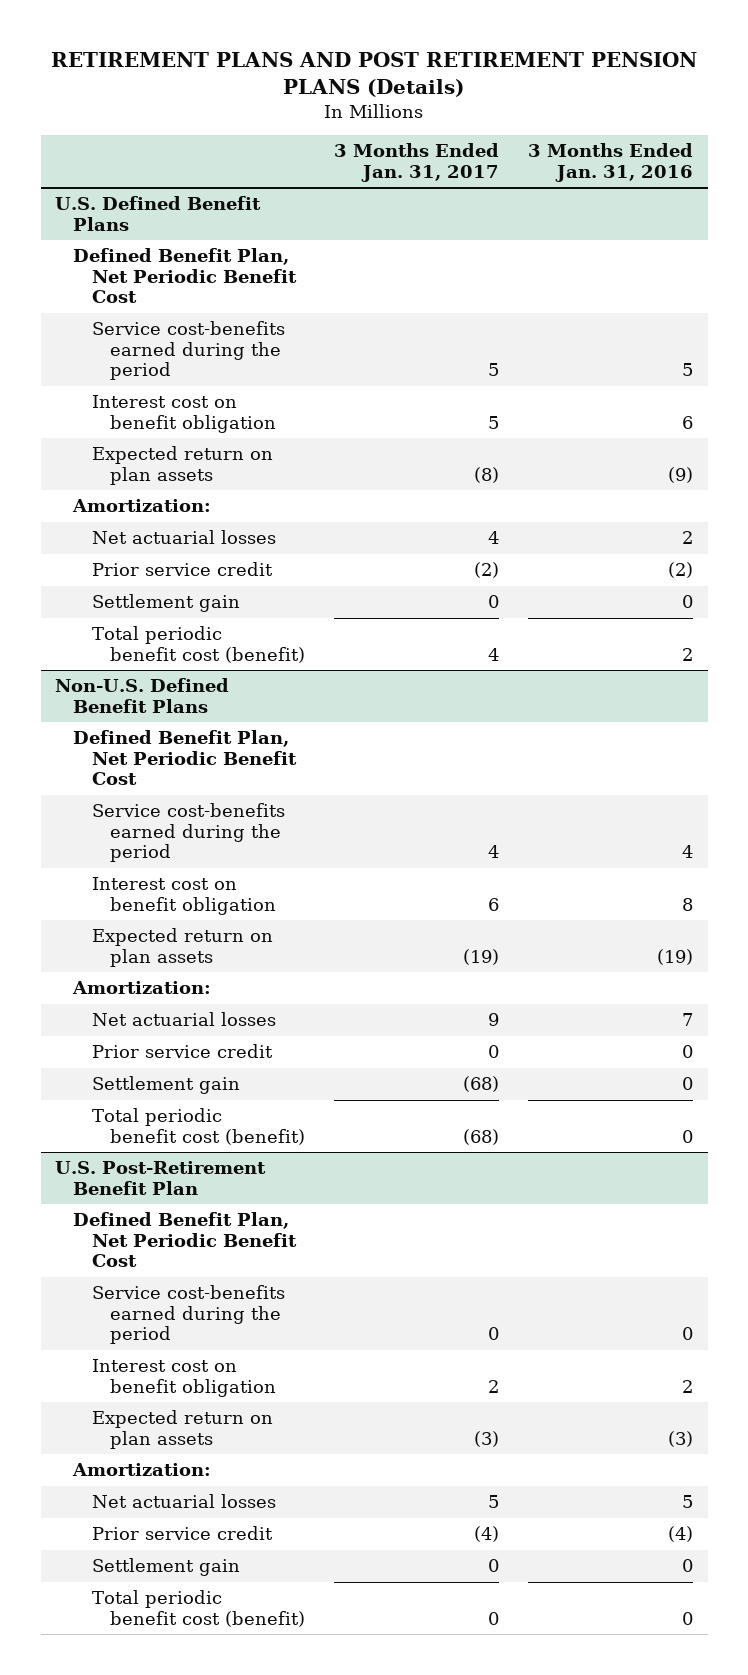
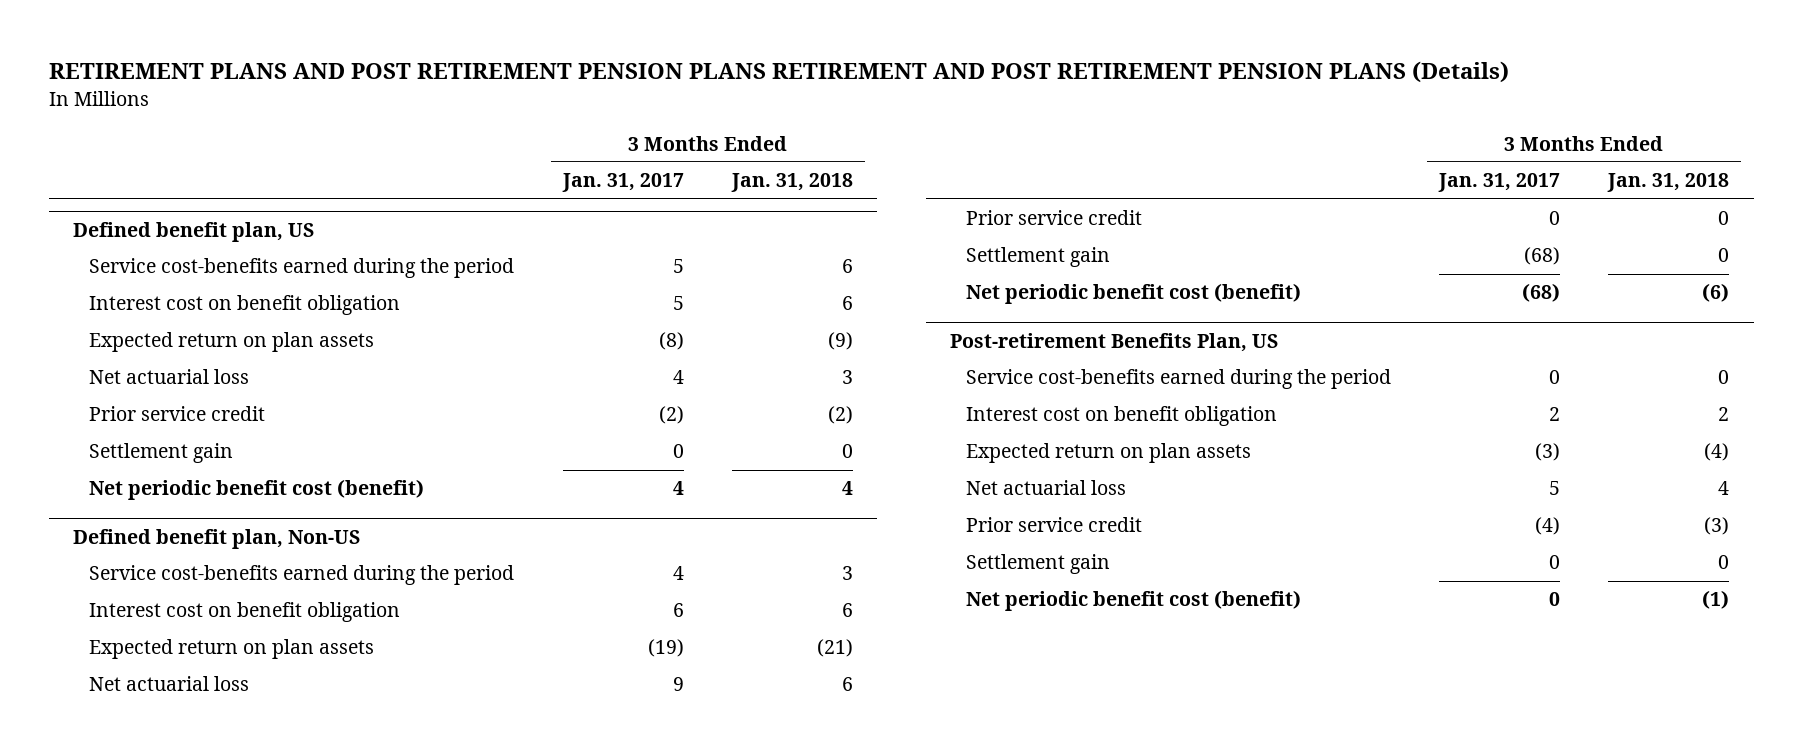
[51,52,698,98] RETIREMENT PLANS AND POST RETIREMENT PENSION PLANS (Details) -> [49,61,1510,84] RETIREMENT PLANS AND POST RETIREMENT PENSION PLANS RETIREMENT AND POST RETIREMENT PENSION PLANS (Details)
[528,143,694,182] 3 Months Ended Jan. 31, 2016 -> none
none -> [730,173,853,193] Jan. 31, 2018
[73,248,297,304] Defined Benefit Plan, Net Periodic Benefit Cost -> none
[55,196,262,231] U.S. Defined Benefit Plans -> [73,222,315,243] Defined benefit plan, US
[72,499,212,513] Amortization: -> none
[91,530,276,545] Net actuarial losses -> [89,369,250,385] Net actuarial loss
[73,730,297,786] Defined Benefit Plan, Net Periodic Benefit Cost -> none
[91,626,306,663] Total periodic benefit cost (benefit) -> [89,479,425,501] Net periodic benefit cost (benefit)
[55,678,230,713] Non-U.S. Defined Benefit Plans -> [73,529,361,550] Defined benefit plan, Non-US
[72,981,212,995] Amortization: -> none
[91,1012,276,1027] Net actuarial losses -> [89,676,250,692] Net actuarial loss
[73,1212,297,1268] Defined Benefit Plan, Net Periodic Benefit Cost -> none
[91,1108,306,1145] Total periodic benefit cost (benefit) -> [966,283,1302,305] Net periodic benefit cost (benefit)
[55,1161,267,1195] U.S. Post-Retirement Benefit Plan -> [949,333,1278,353] Post-retirement Benefits Plan, US
[72,1463,212,1477] Amortization: -> none
[91,1494,276,1509] Net actuarial losses -> [966,480,1127,496] Net actuarial loss
[91,1590,306,1627] Total periodic benefit cost (benefit) -> [966,590,1302,612] Net periodic benefit cost (benefit)

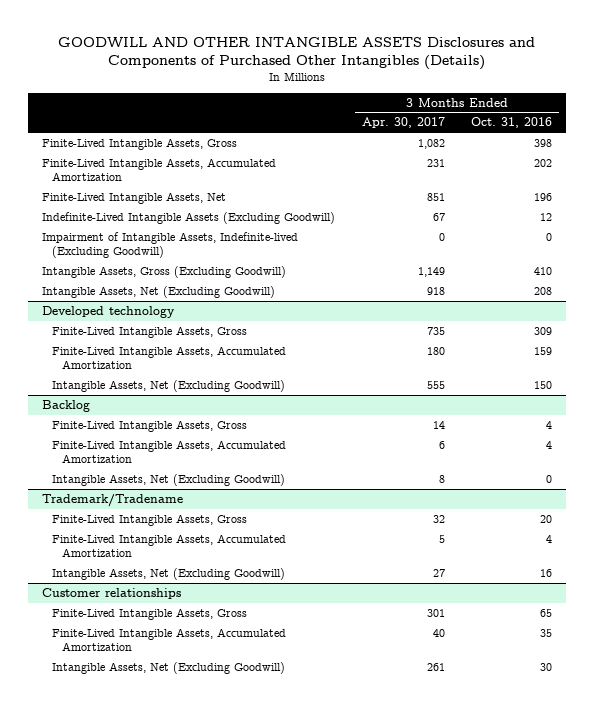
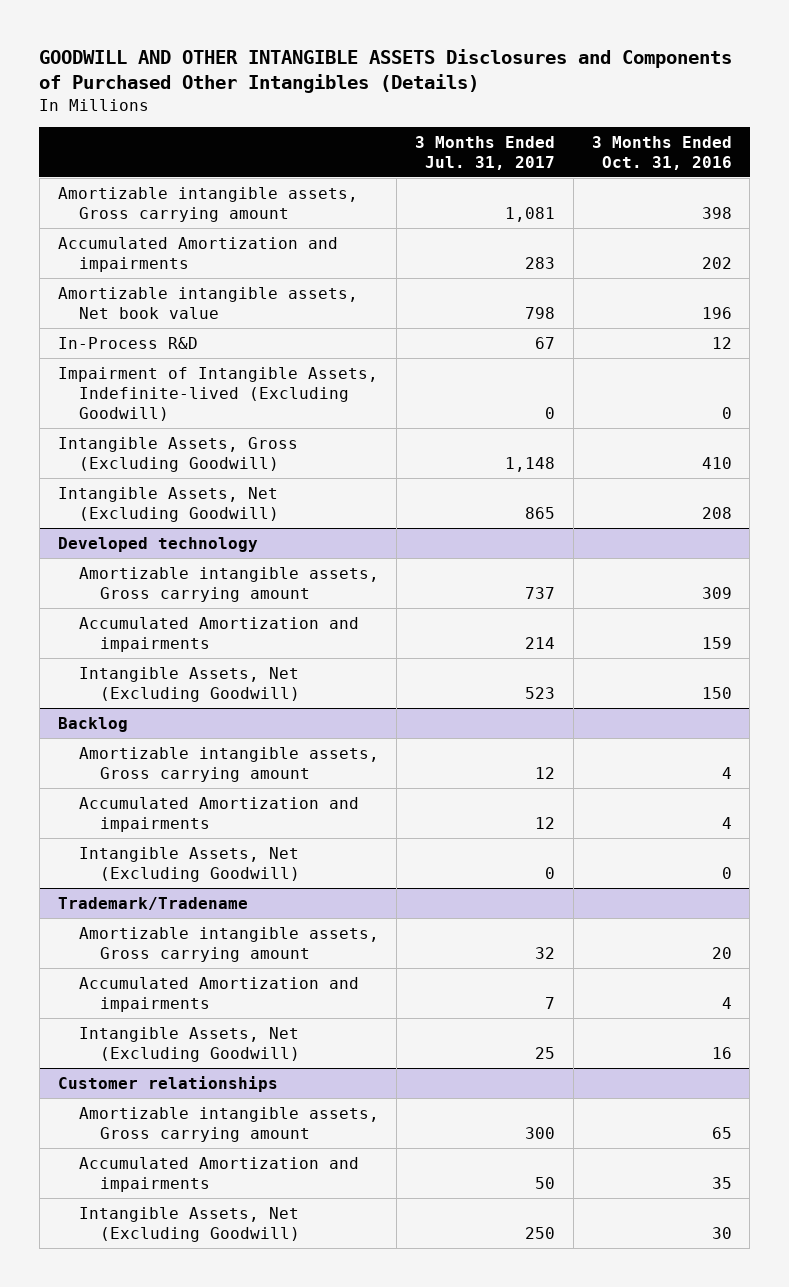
[361,117,445,129] Apr. 30, 2017 -> none
none -> [415,135,556,170] 3 Months Ended Jul. 31, 2017
[41,137,237,150] Finite-Lived Intangible Assets, Gross -> [57,186,358,222] Amortizable intangible assets, Gross carrying amount
[41,157,276,181] Finite-Lived Intangible Assets, Accumulated Amortization -> [57,236,338,272] Accumulated Amortization and impairments
[41,191,226,204] Finite-Lived Intangible Assets, Net -> [57,286,358,319] Amortizable intangible assets, Net book value
[41,211,335,224] Indefinite-Lived Intangible Assets (Excluding Goodwill) -> [57,336,198,349] In-Process R&D
[52,325,248,338] Finite-Lived Intangible Assets, Gross -> [78,566,379,602] Amortizable intangible assets, Gross carrying amount
[52,345,287,369] Finite-Lived Intangible Assets, Accumulated Amortization -> [78,616,359,652] Accumulated Amortization and impairments
[52,419,248,432] Finite-Lived Intangible Assets, Gross -> [78,746,379,782] Amortizable intangible assets, Gross carrying amount
[52,439,287,463] Finite-Lived Intangible Assets, Accumulated Amortization -> [78,796,359,832] Accumulated Amortization and impairments
[52,513,248,526] Finite-Lived Intangible Assets, Gross -> [78,926,379,962] Amortizable intangible assets, Gross carrying amount
[52,533,287,557] Finite-Lived Intangible Assets, Accumulated Amortization -> [78,976,359,1012] Accumulated Amortization and impairments
[52,607,248,620] Finite-Lived Intangible Assets, Gross -> [78,1106,379,1142] Amortizable intangible assets, Gross carrying amount
[52,627,287,651] Finite-Lived Intangible Assets, Accumulated Amortization -> [78,1156,359,1192] Accumulated Amortization and impairments

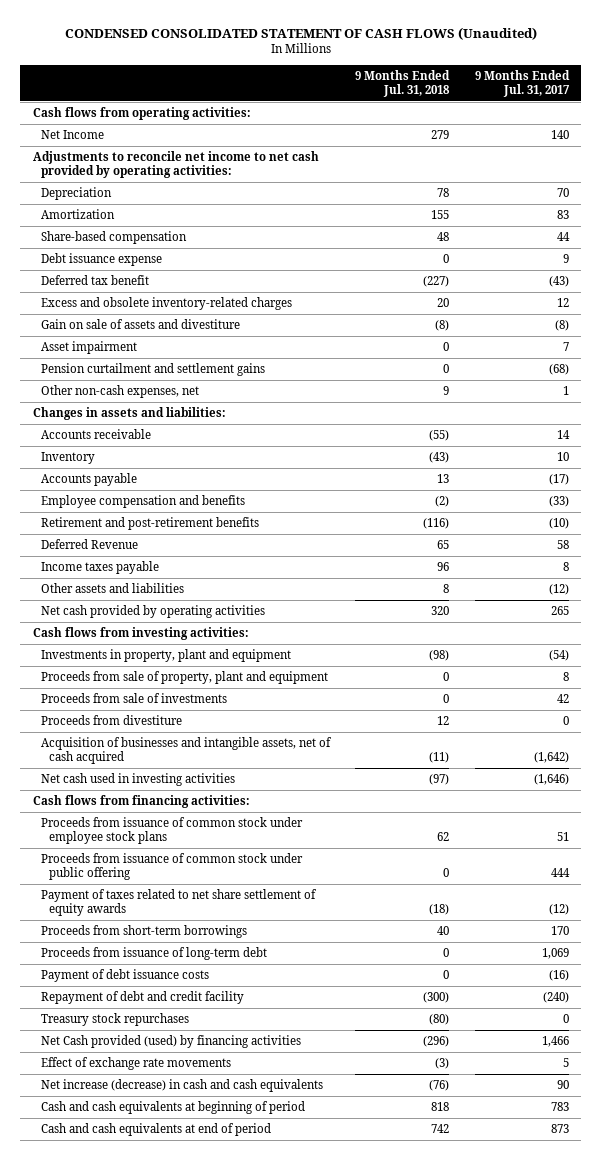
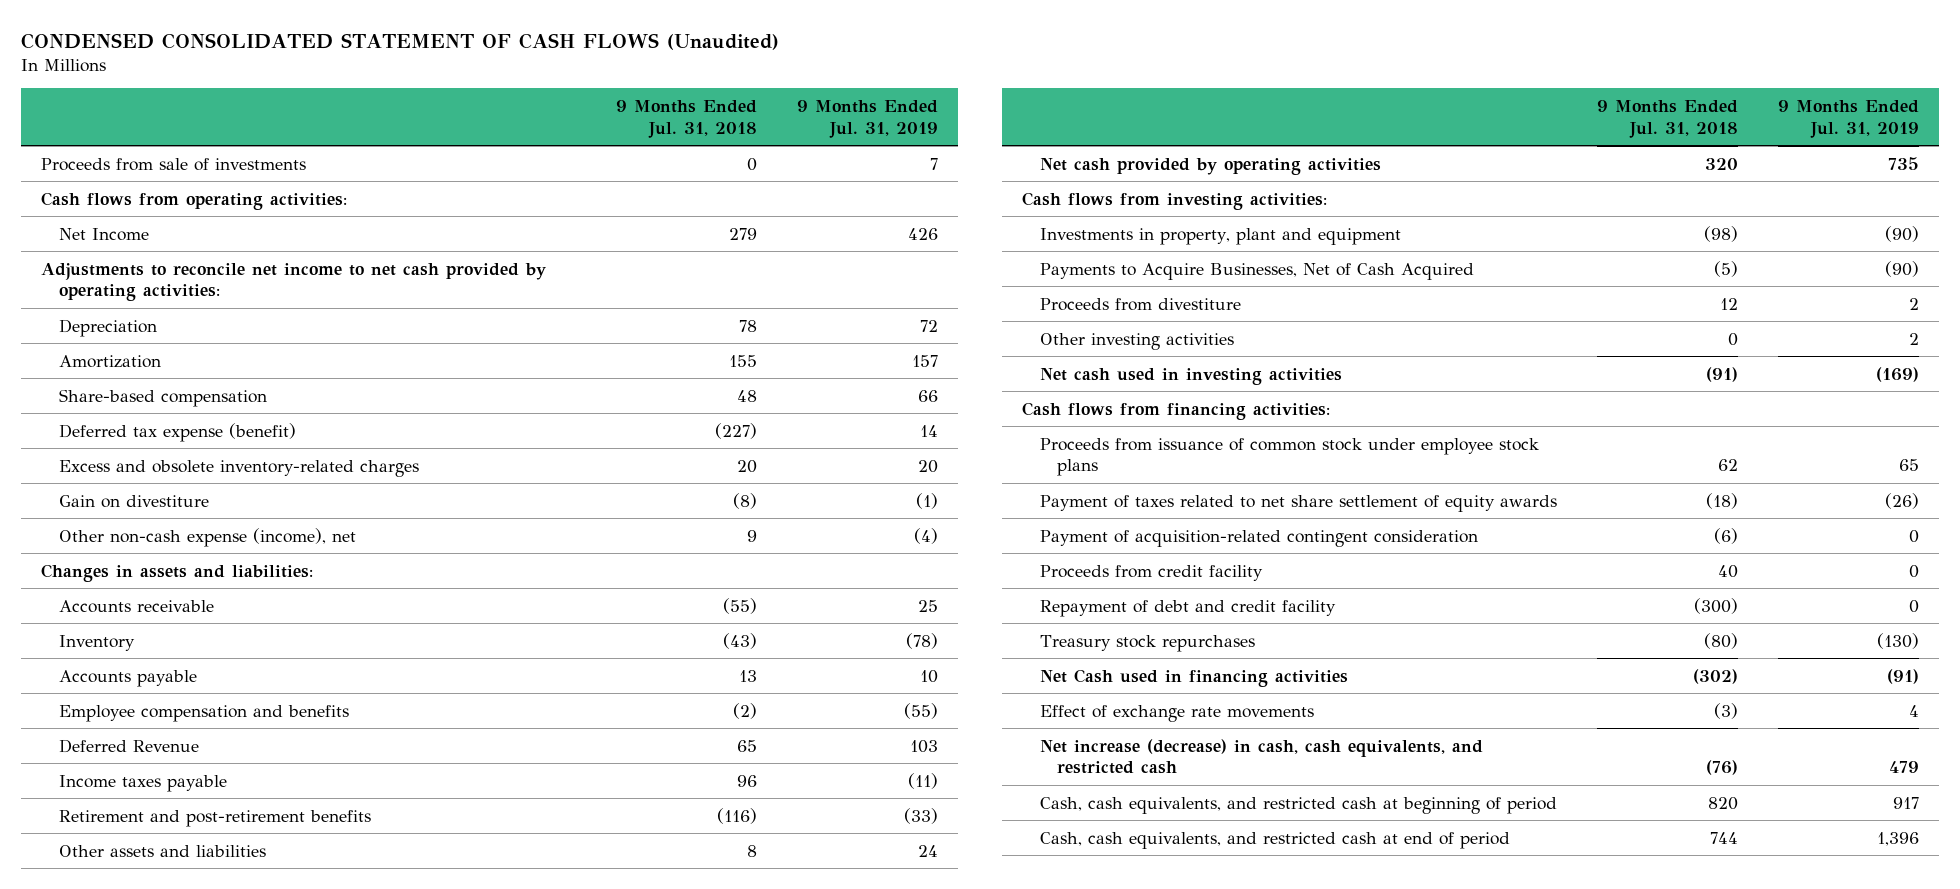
[474,69,570,98] 9 Months Ended Jul. 31, 2017 -> none
none -> [797,99,939,138] 9 Months Ended Jul. 31, 2019
[41,692,228,703] Proceeds from sale of investments -> [40,157,306,171] Proceeds from sale of investments
[41,252,163,266] Debt issuance expense -> none
[41,274,150,285] Deferred tax benefit -> [58,422,296,442] Deferred tax expense (benefit)
[41,340,138,354] Asset impairment -> none
[41,362,266,376] Pension curtailment and settlement gains -> none
[41,318,241,329] Gain on sale of assets and divestiture -> [58,494,209,508] Gain on divestiture
[41,384,200,398] Other non-cash expenses, net -> [58,527,356,547] Other non-cash expense (income), net
[41,516,260,530] Retirement and post-retirement benefits -> [58,809,371,827] Retirement and post-retirement benefits
[41,670,329,684] Proceeds from sale of property, plant and equipment -> none
none -> [1039,262,1474,280] Payments to Acquire Businesses, Net of Cash Acquired
[41,736,333,765] Acquisition of businesses and intangible assets, net of cash acquired -> none
none -> [1039,332,1234,350] Other investing activities
[429,773,450,785] (97) -> [1705,366,1738,382] (91)
[41,852,304,881] Proceeds from issuance of common stock under public offering -> none
[41,924,248,938] Proceeds from short-term borrowings -> none
[41,946,268,960] Proceeds from issuance of long-term debt -> none
[41,968,210,982] Payment of debt issuance costs -> none
none -> [1039,529,1478,547] Payment of acquisition-related contingent consideration
none -> [1039,564,1263,581] Proceeds from credit facility
[41,1034,302,1048] Net Cash provided (used) by financing activities -> [1039,668,1348,687] Net Cash used in financing activities
[423,1035,450,1047] (296) -> [1692,668,1738,684] (302)
[41,1078,324,1092] Net increase (decrease) in cash and cash equivalents -> [1039,738,1483,775] Net increase (decrease) in cash, cash equivalents, and restricted cash
[41,1100,306,1114] Cash and cash equivalents at beginning of period -> [1039,796,1557,814] Cash, cash equivalents, and restricted cash at beginning of period
[431,1101,450,1111] 818 -> [1707,796,1738,810] 820
[41,1122,272,1136] Cash and cash equivalents at end of period -> [1039,831,1510,849] Cash, cash equivalents, and restricted cash at end of period
[431,1123,450,1133] 742 -> [1709,831,1738,844] 744

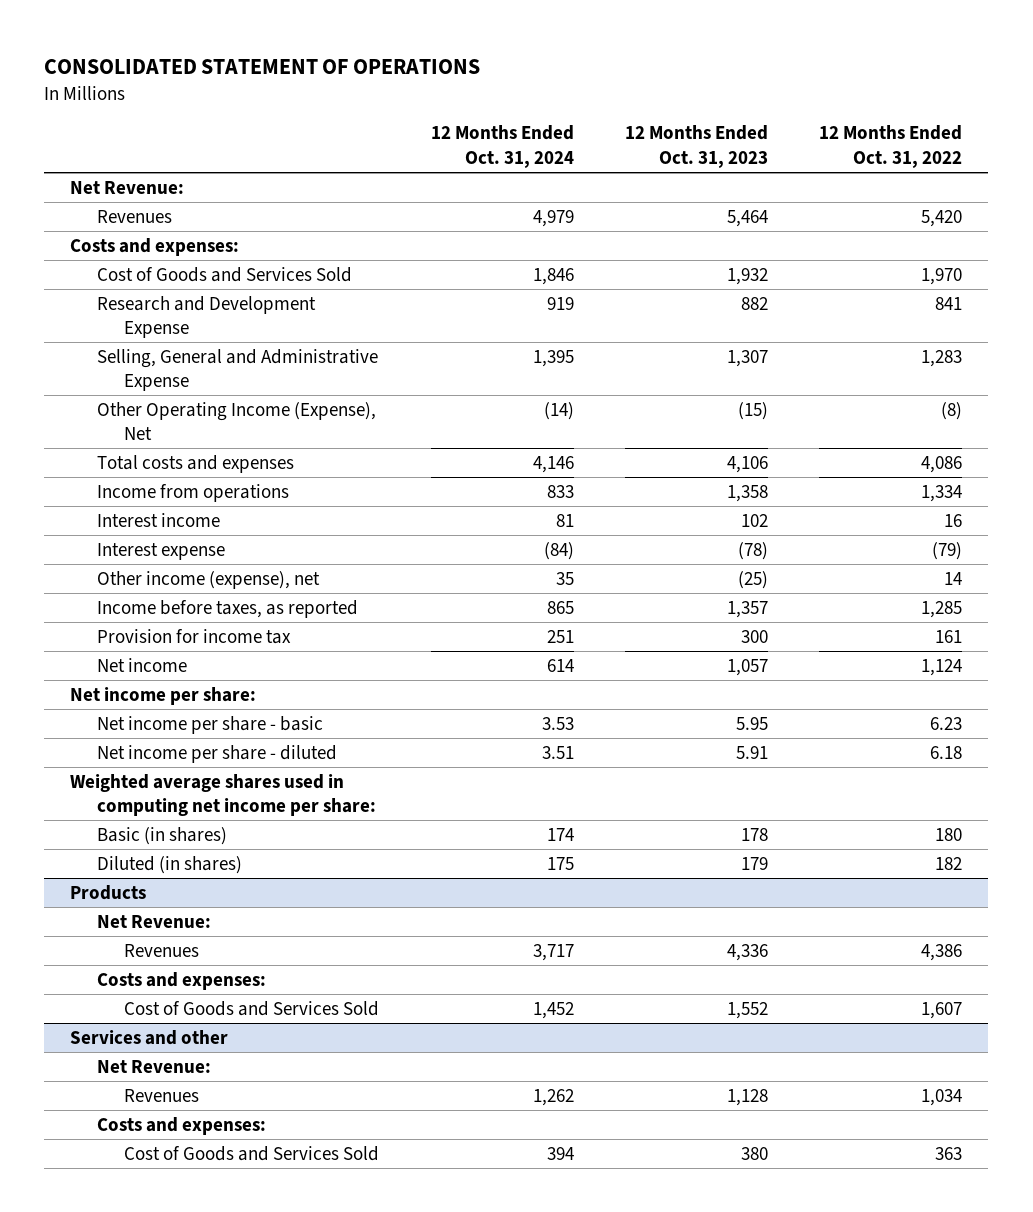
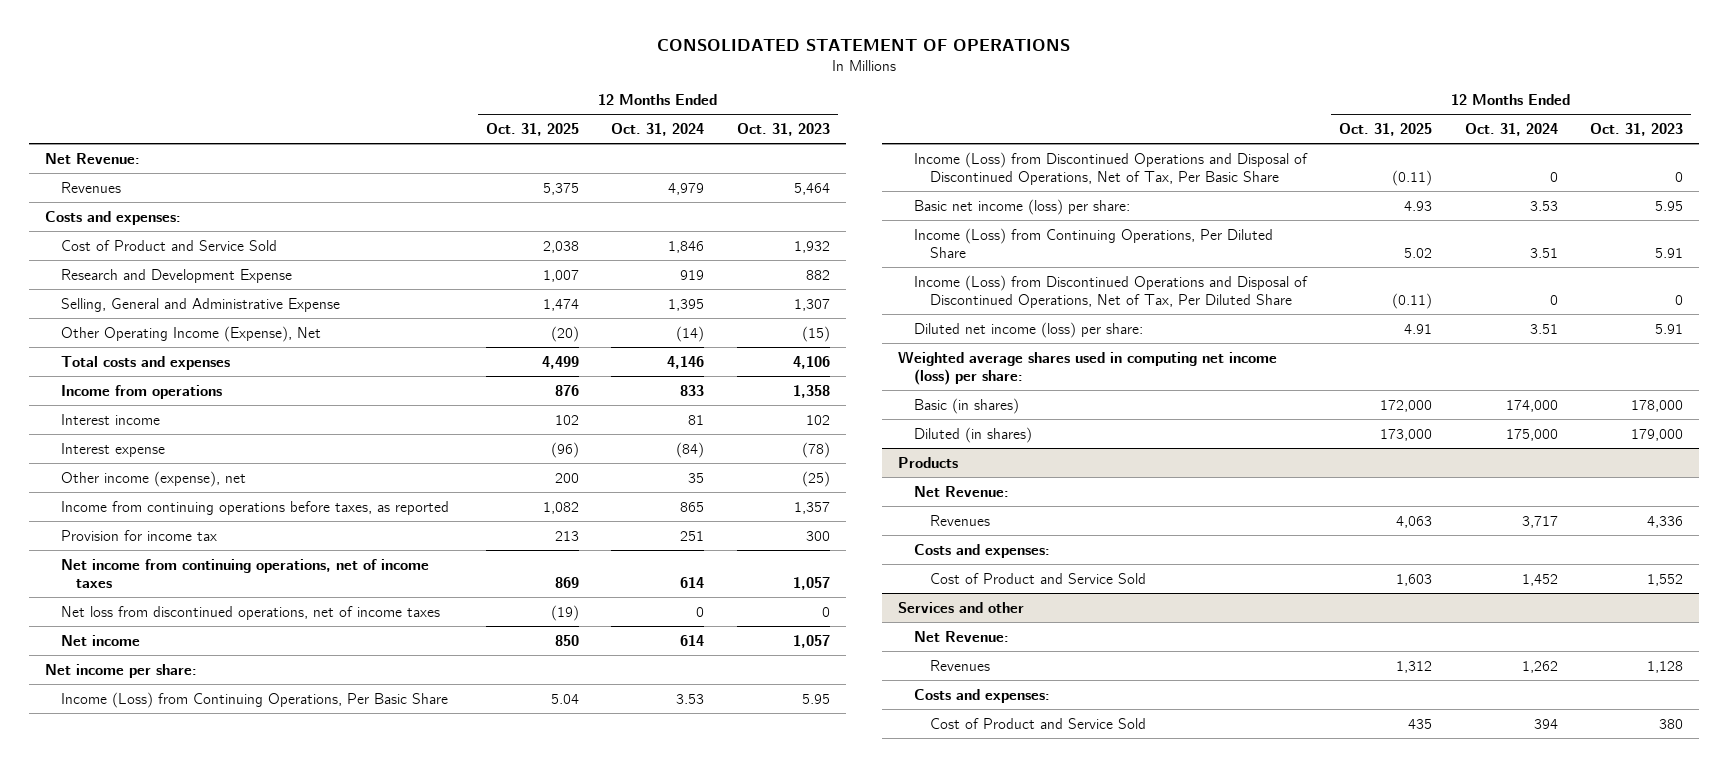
[819,125,963,168] 12 Months Ended Oct. 31, 2022 -> none
none -> [485,122,579,136] Oct. 31, 2025
[97,266,353,282] Cost of Goods and Services Sold -> [60,239,277,251] Cost of Product and Service Sold
[97,599,359,618] Income before taxes, as reported -> [60,500,449,515] Income from continuing operations before taxes, as reported
none -> [60,558,429,588] Net income from continuing operations, net of income taxes
none -> [60,605,440,620] Net loss from discontinued operations, net of income taxes
none -> [60,691,448,708] Income (Loss) from Continuing Operations, Per Basic Share
none -> [913,151,1308,185] Income (Loss) from Discontinued Operations and Disposal of Discontinued Operations, Net of Tax, Per Basic Share
[97,715,324,734] Net income per share - basic -> [913,198,1130,215] Basic net income (loss) per share:
none -> [913,227,1273,258] Income (Loss) from Continuing Operations, Per Diluted Share
none -> [913,274,1308,308] Income (Loss) from Discontinued Operations and Disposal of Discontinued Operations, Net of Tax, Per Diluted Share
[97,744,338,763] Net income per share - diluted -> [913,321,1143,338] Diluted net income (loss) per share:
[70,773,377,817] Weighted average shares used in computing net income per share: -> [898,350,1278,385] Weighted average shares used in computing net income (loss) per share:
[546,827,574,841] 174 -> [1505,399,1558,412] 174,000
[741,827,769,841] 178 -> [1631,399,1684,412] 178,000
[546,856,574,870] 175 -> [1505,428,1558,441] 175,000
[741,856,769,870] 179 -> [1631,428,1684,441] 179,000
[124,1000,380,1016] Cost of Goods and Services Sold -> [929,572,1146,584] Cost of Product and Service Sold
[124,1145,380,1161] Cost of Goods and Services Sold -> [929,717,1146,729] Cost of Product and Service Sold

